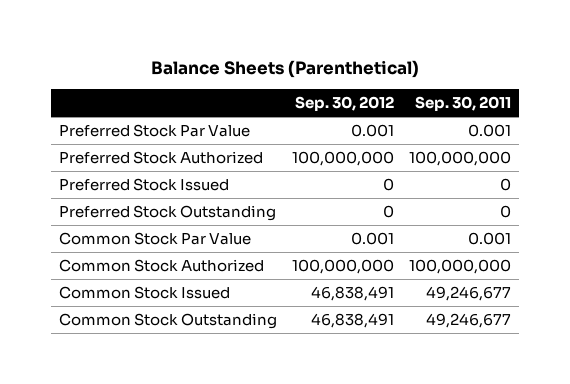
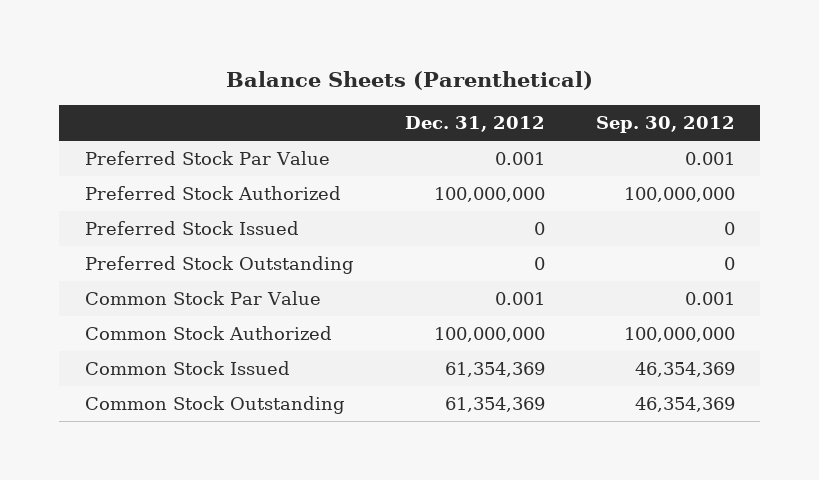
[415,96,512,112] Sep. 30, 2011 -> none
none -> [404,116,545,133] Dec. 31, 2012
[311,285,395,301] 46,838,491 -> [634,362,735,378] 46,354,369
[311,312,395,328] 46,838,491 -> [634,397,735,413] 46,354,369

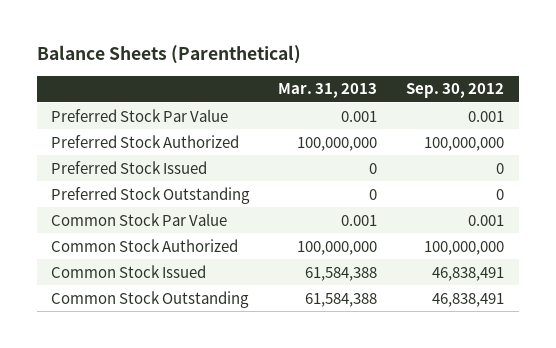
[404,116,545,133] Dec. 31, 2012 -> none
none -> [278,83,378,99] Mar. 31, 2013
[634,362,735,378] 46,354,369 -> [432,266,505,281] 46,838,491
[634,397,735,413] 46,354,369 -> [432,292,505,307] 46,838,491

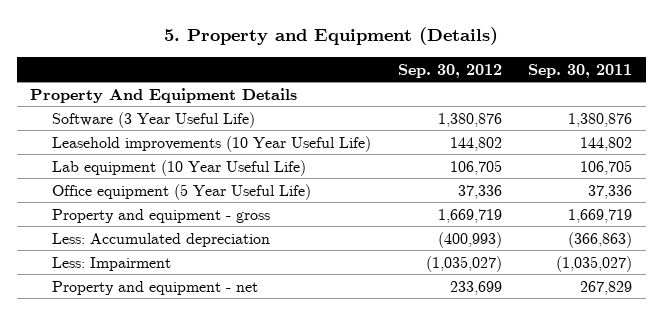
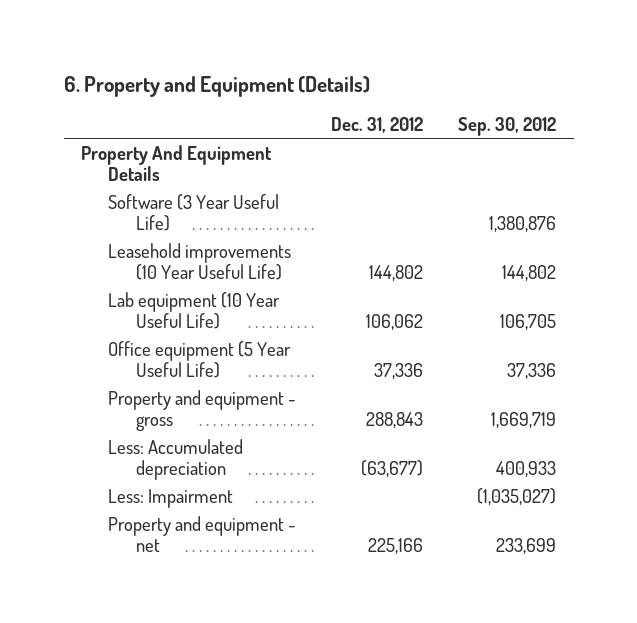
[164,27,499,46] 5. Property and Equipment (Details) -> [63,76,370,98] 6. Property and Equipment (Details)
[528,63,633,78] Sep. 30, 2011 -> none
none -> [331,117,424,134] Dec. 31, 2012
[437,231,502,248] (400,993) -> [496,461,557,478] 400,933

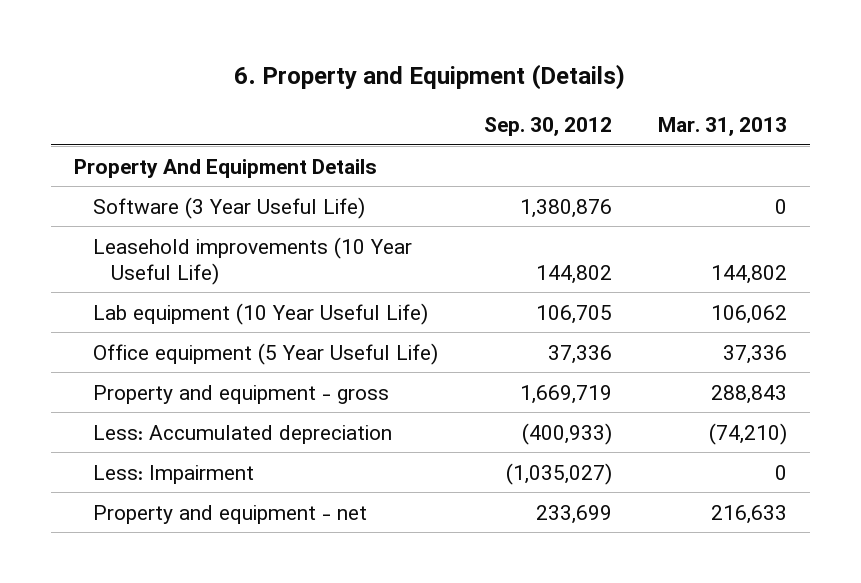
[331,117,424,134] Dec. 31, 2012 -> none
none -> [657,116,787,136] Mar. 31, 2013
[496,461,557,478] 400,933 -> [521,422,612,445] (400,933)

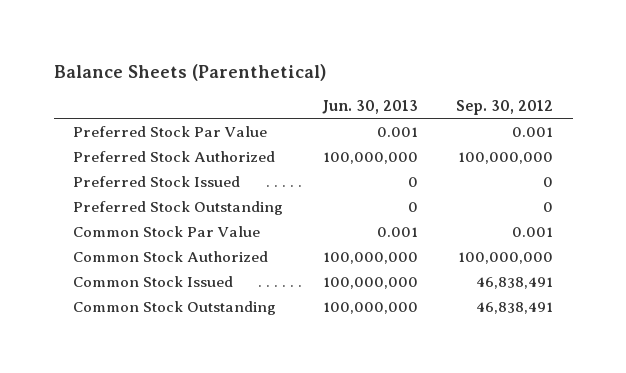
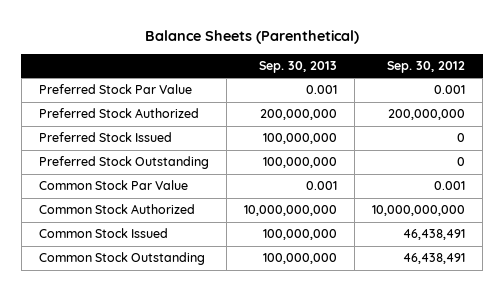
[321,100,418,115] Jun. 30, 2013 -> none
none -> [259,60,338,73] Sep. 30, 2013
[458,151,554,164] 100,000,000 -> [388,109,466,121] 200,000,000
[458,251,554,264] 100,000,000 -> [372,205,466,217] 10,000,000,000
[476,276,554,289] 46,838,491 -> [403,229,466,241] 46,438,491
[476,301,554,314] 46,838,491 -> [403,253,466,265] 46,438,491

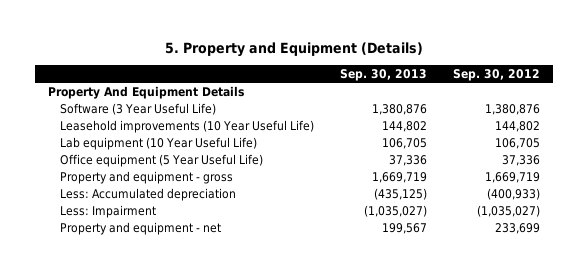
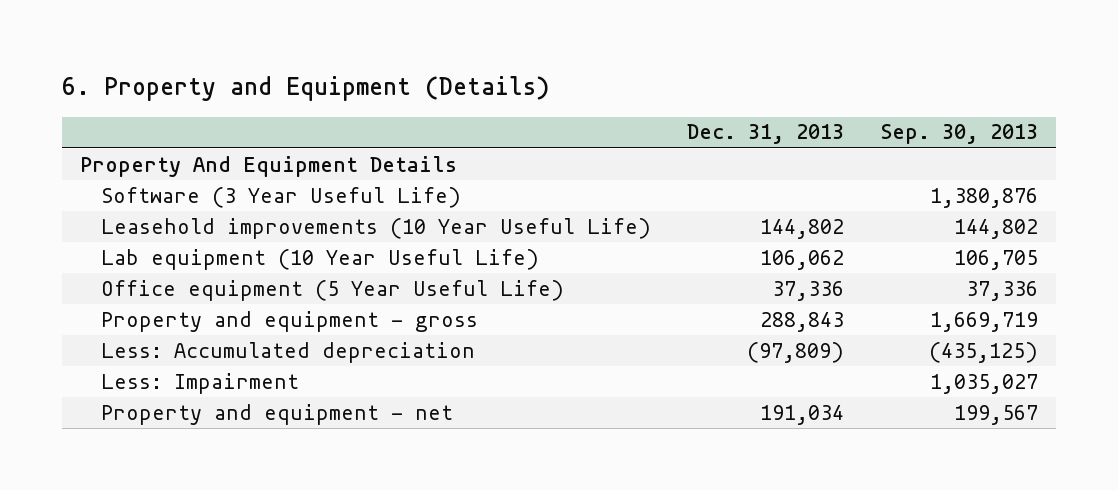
[165,42,424,58] 5. Property and Equipment (Details) -> [62,76,550,102] 6. Property and Equipment (Details)
[453,68,541,81] Sep. 30, 2012 -> none
none -> [687,124,845,145] Dec. 31, 2013
[364,204,428,217] (1,035,027) -> [929,373,1038,394] 1,035,027

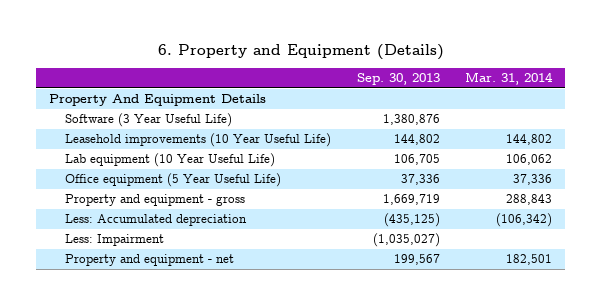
[687,124,845,145] Dec. 31, 2013 -> none
none -> [465,72,554,86] Mar. 31, 2014
[929,373,1038,394] 1,035,027 -> [372,233,440,248] (1,035,027)

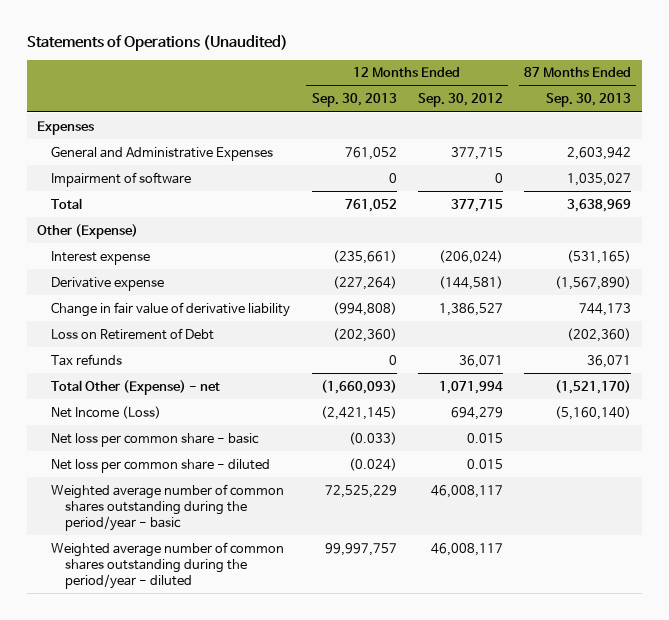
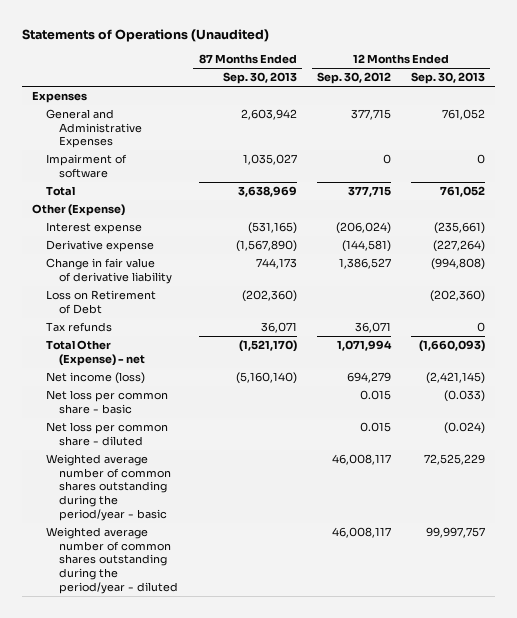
[51,405,162,419] Net Income (Loss) -> [45,372,145,385] Net income (loss)

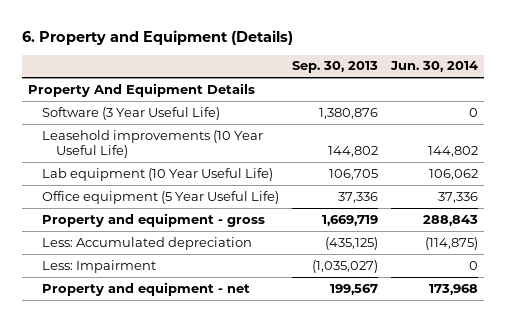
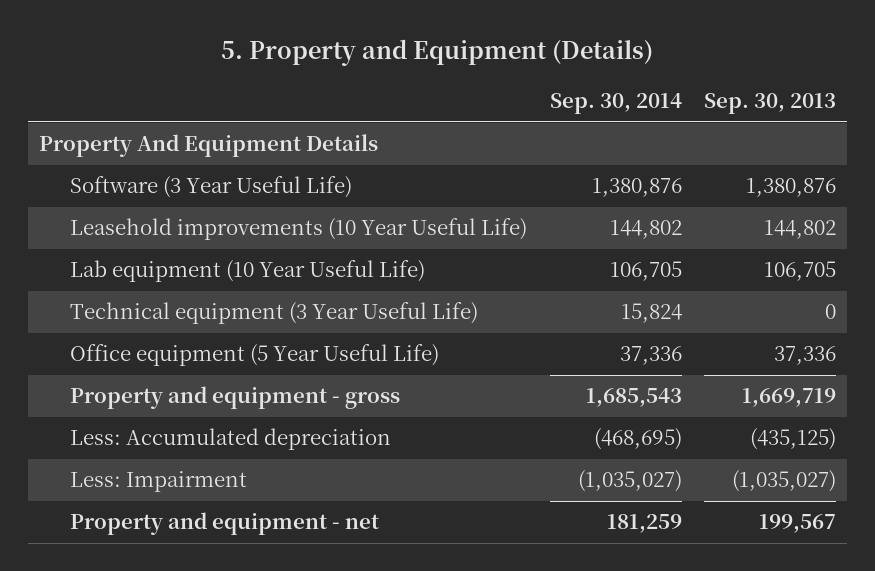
[22,29,294,45] 6. Property and Equipment (Details) -> [221,39,654,67] 5. Property and Equipment (Details)
[389,61,478,73] Jun. 30, 2014 -> none
none -> [549,93,682,115] Sep. 30, 2014
none -> [70,302,479,325] Technical equipment (3 Year Useful Life)

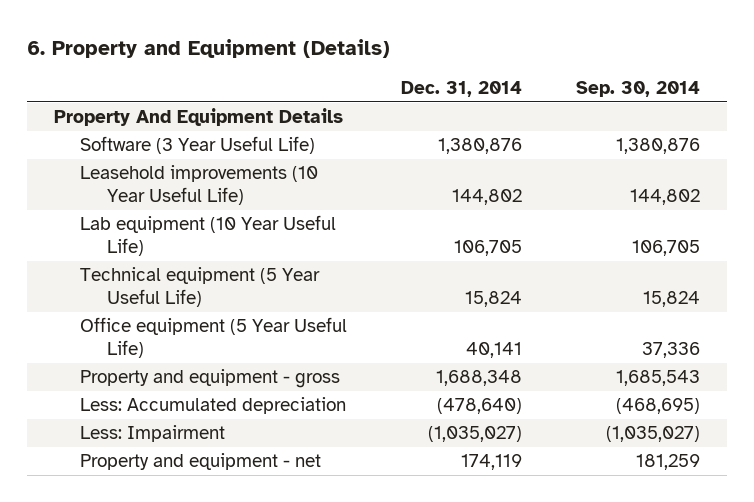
[221,39,654,67] 5. Property and Equipment (Details) -> [26,39,390,59] 6. Property and Equipment (Details)
[704,93,837,115] Sep. 30, 2013 -> none
none -> [401,80,523,97] Dec. 31, 2014
[70,302,479,325] Technical equipment (3 Year Useful Life) -> [80,267,321,308] Technical equipment (5 Year Useful Life)

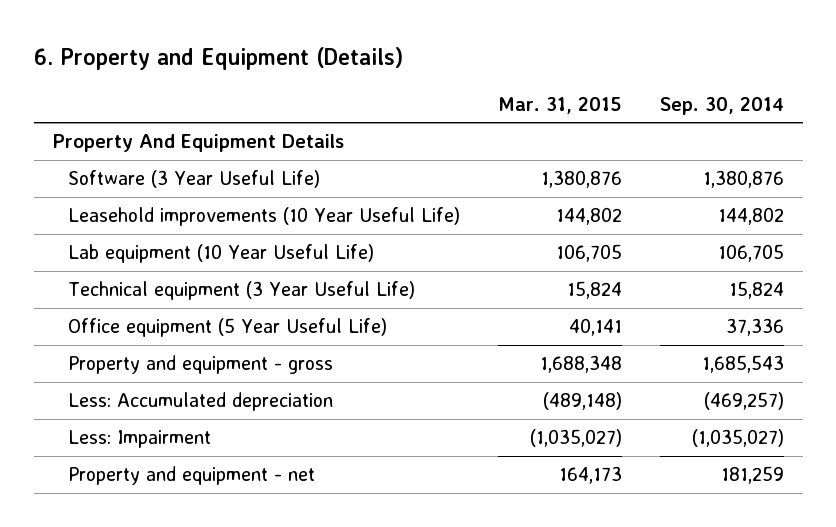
[401,80,523,97] Dec. 31, 2014 -> none
none -> [497,96,622,114] Mar. 31, 2015
[80,267,321,308] Technical equipment (5 Year Useful Life) -> [67,281,415,301] Technical equipment (3 Year Useful Life)
[616,398,701,415] (468,695) -> [703,392,784,411] (469,257)

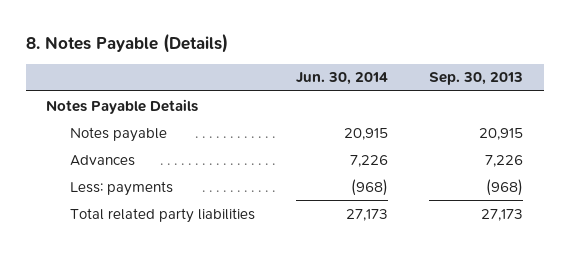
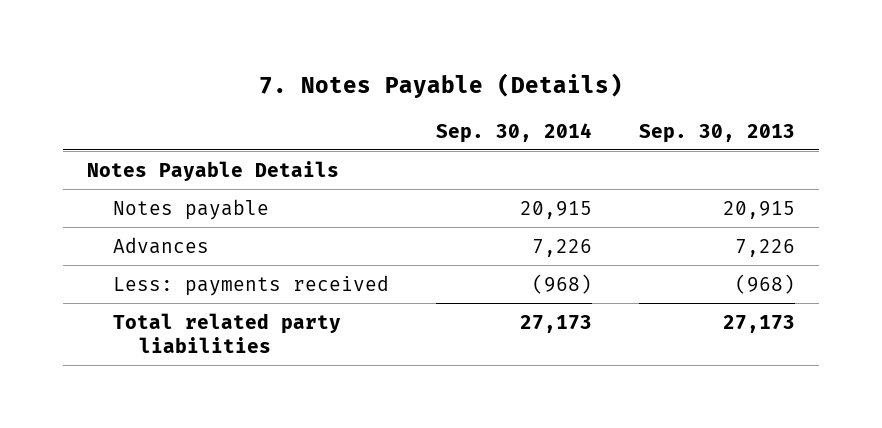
[25,32,228,53] 8. Notes Payable (Details) -> [258,73,623,99] 7. Notes Payable (Details)
[295,72,388,86] Jun. 30, 2014 -> none
none -> [436,122,593,143] Sep. 30, 2014
[69,180,173,196] Less: payments -> [113,274,390,296] Less: payments received

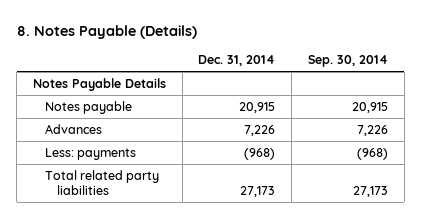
[258,73,623,99] 7. Notes Payable (Details) -> [16,24,197,39] 8. Notes Payable (Details)
[639,123,796,143] Sep. 30, 2013 -> none
none -> [198,55,276,67] Dec. 31, 2014
[113,274,390,296] Less: payments received -> [44,147,136,160] Less: payments

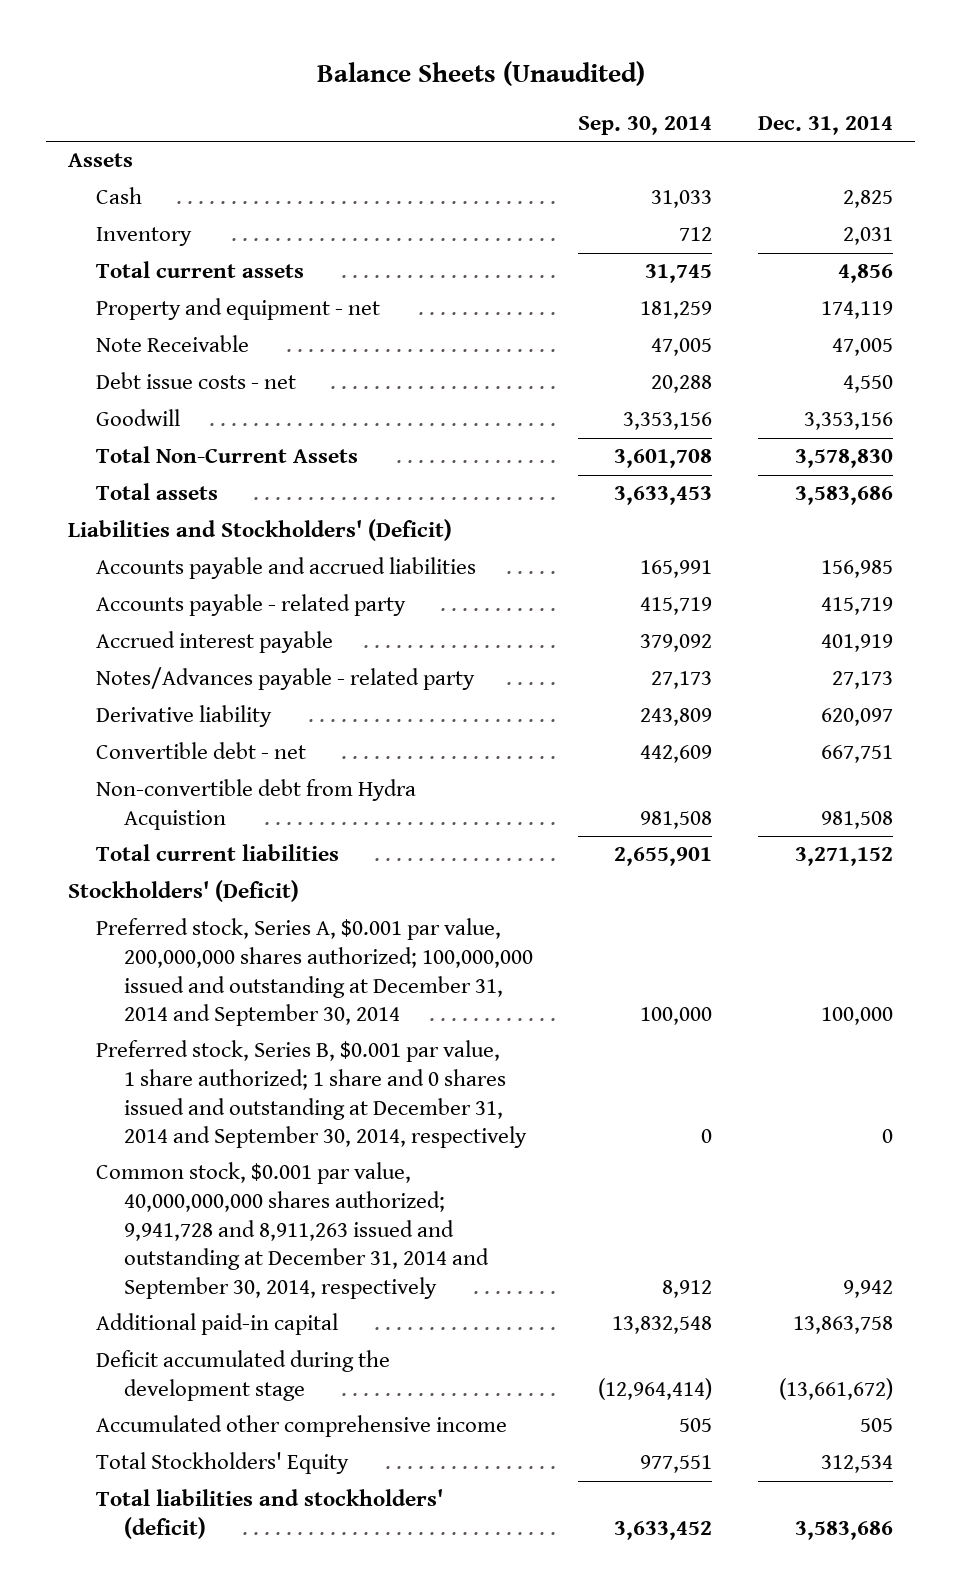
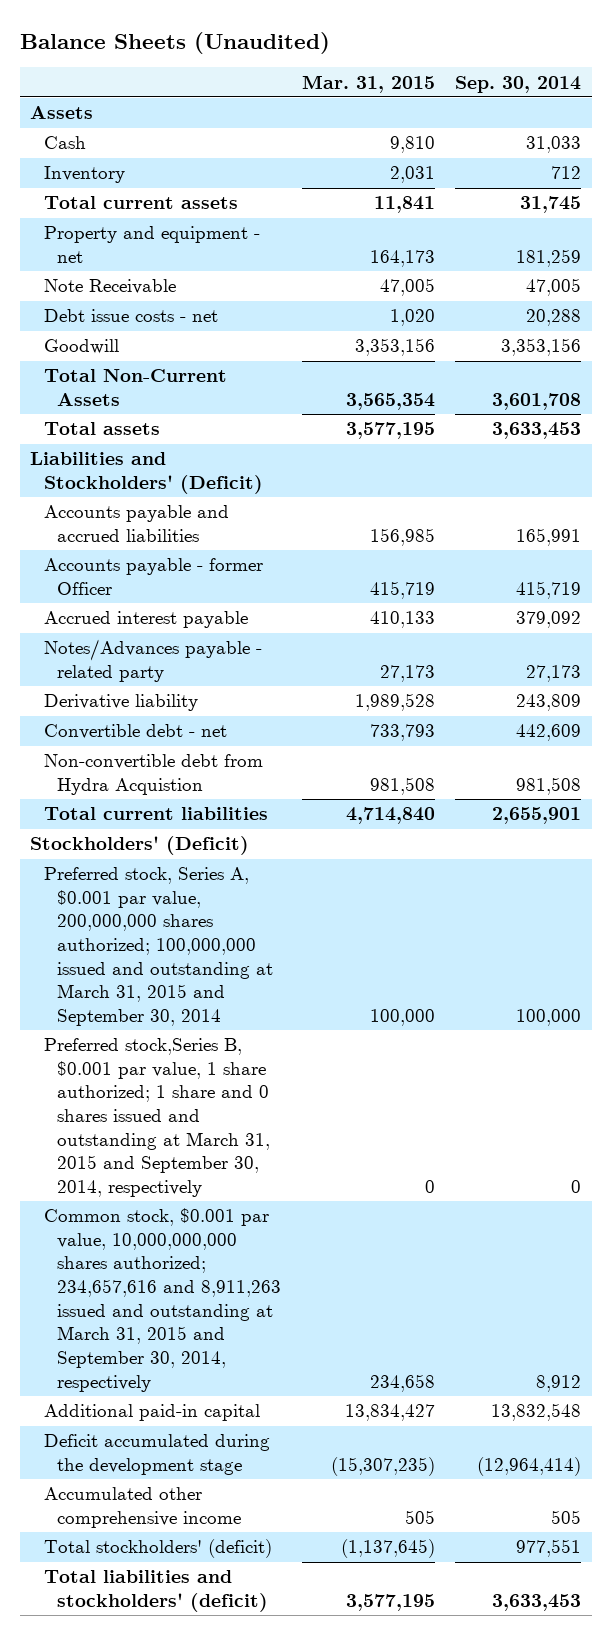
[757,115,893,135] Dec. 31, 2014 -> none
none -> [301,74,435,93] Mar. 31, 2015
[96,594,407,617] Accounts payable - related party -> [43,558,263,595] Accounts payable - former Officer
[96,918,534,1027] Preferred stock, Series A, $0.001 par value, 200,000,000 shares authorized; 100,000,000 issued and outstanding at December 31, 2014 and September 30, 2014 -> [43,867,274,1026] Preferred stock, Series A, $0.001 par value, 200,000,000 shares authorized; 100,000,000 issued and outstanding at March 31, 2015 and September 30, 2014
[96,1040,528,1149] Preferred stock, Series B, $0.001 par value, 1 share authorized; 1 share and 0 shares issued and outstanding at December 31, 2014 and September 30, 2014, respectively -> [43,1038,271,1197] Preferred stock,Series B, $0.001 par value, 1 share authorized; 1 share and 0 shares issued and outstanding at March 31, 2015 and September 30, 2014, respectively
[96,1162,490,1299] Common stock, $0.001 par value, 40,000,000,000 shares authorized; 9,941,728 and 8,911,263 issued and outstanding at December 31, 2014 and September 30, 2014, respectively -> [43,1208,282,1392] Common stock, $0.001 par value, 10,000,000,000 shares authorized; 234,657,616 and 8,911,263 issued and outstanding at March 31, 2015 and September 30, 2014, respectively
[96,1452,350,1475] Total Stockholders' Equity -> [43,1539,272,1559] Total stockholders' (deficit)
[614,1520,713,1540] 3,633,452 -> [492,1593,582,1611] 3,633,453

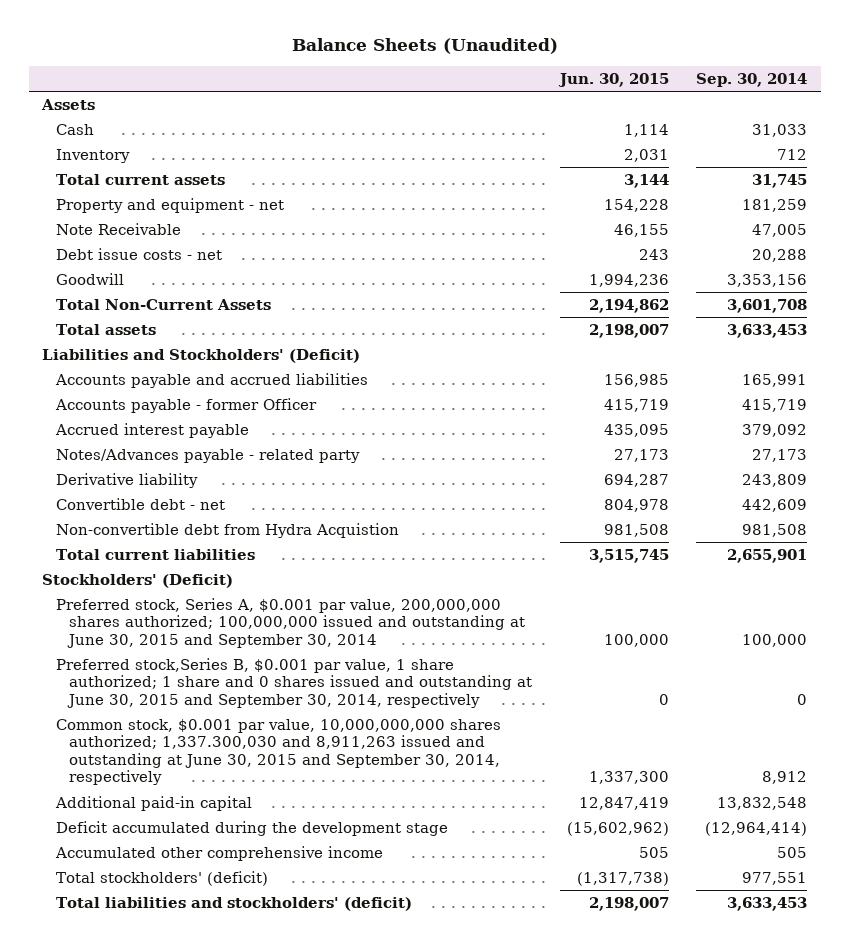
[301,74,435,93] Mar. 31, 2015 -> none
none -> [557,73,669,88] Jun. 30, 2015
[43,867,274,1026] Preferred stock, Series A, $0.001 par value, 200,000,000 shares authorized; 100,000,000 issued and outstanding at March 31, 2015 and September 30, 2014 -> [55,598,526,648] Preferred stock, Series A, $0.001 par value, 200,000,000 shares authorized; 100,000,000 issued and outstanding at June 30, 2015 and September 30, 2014
[43,1038,271,1197] Preferred stock,Series B, $0.001 par value, 1 share authorized; 1 share and 0 shares issued and outstanding at March 31, 2015 and September 30, 2014, respectively -> [55,658,533,708] Preferred stock,Series B, $0.001 par value, 1 share authorized; 1 share and 0 shares issued and outstanding at June 30, 2015 and September 30, 2014, respectively
[43,1208,282,1392] Common stock, $0.001 par value, 10,000,000,000 shares authorized; 234,657,616 and 8,911,263 issued and outstanding at March 31, 2015 and September 30, 2014, respectively -> [55,719,501,786] Common stock, $0.001 par value, 10,000,000,000 shares authorized; 1,337.300,030 and 8,911,263 issued and outstanding at June 30, 2015 and September 30, 2014, respectively

